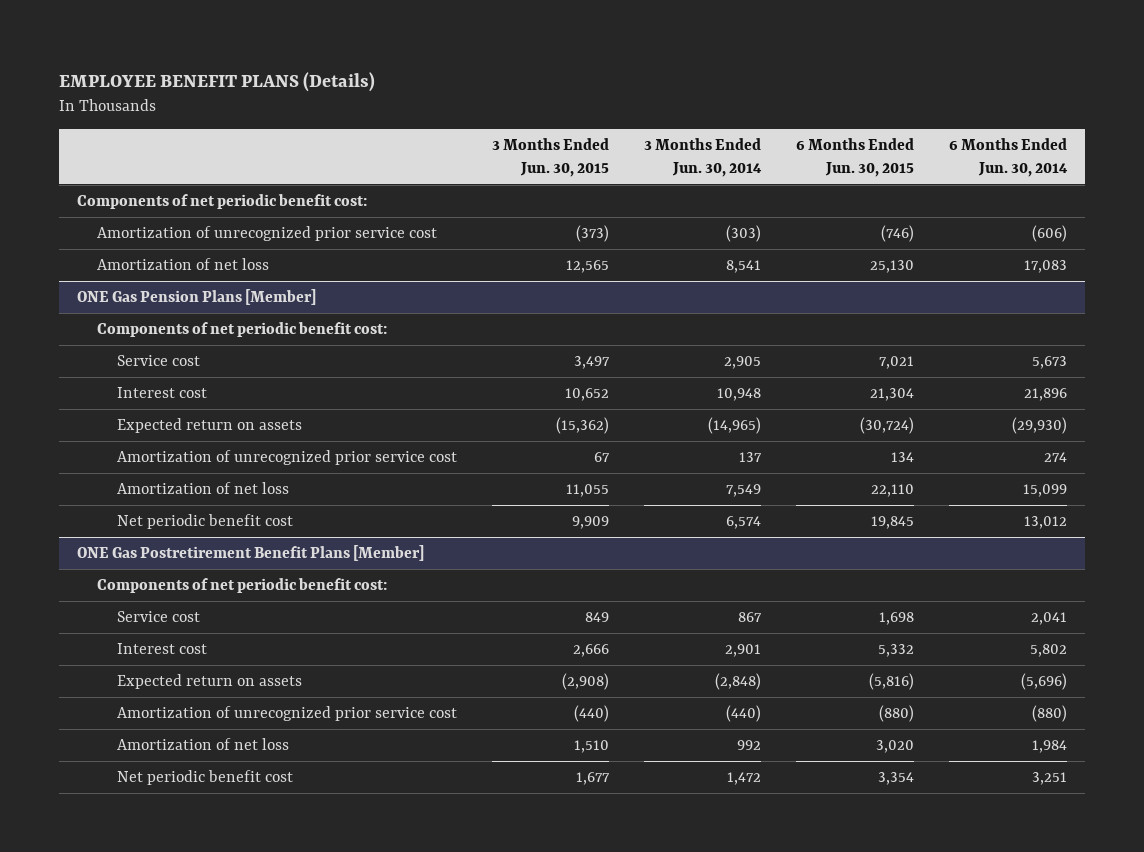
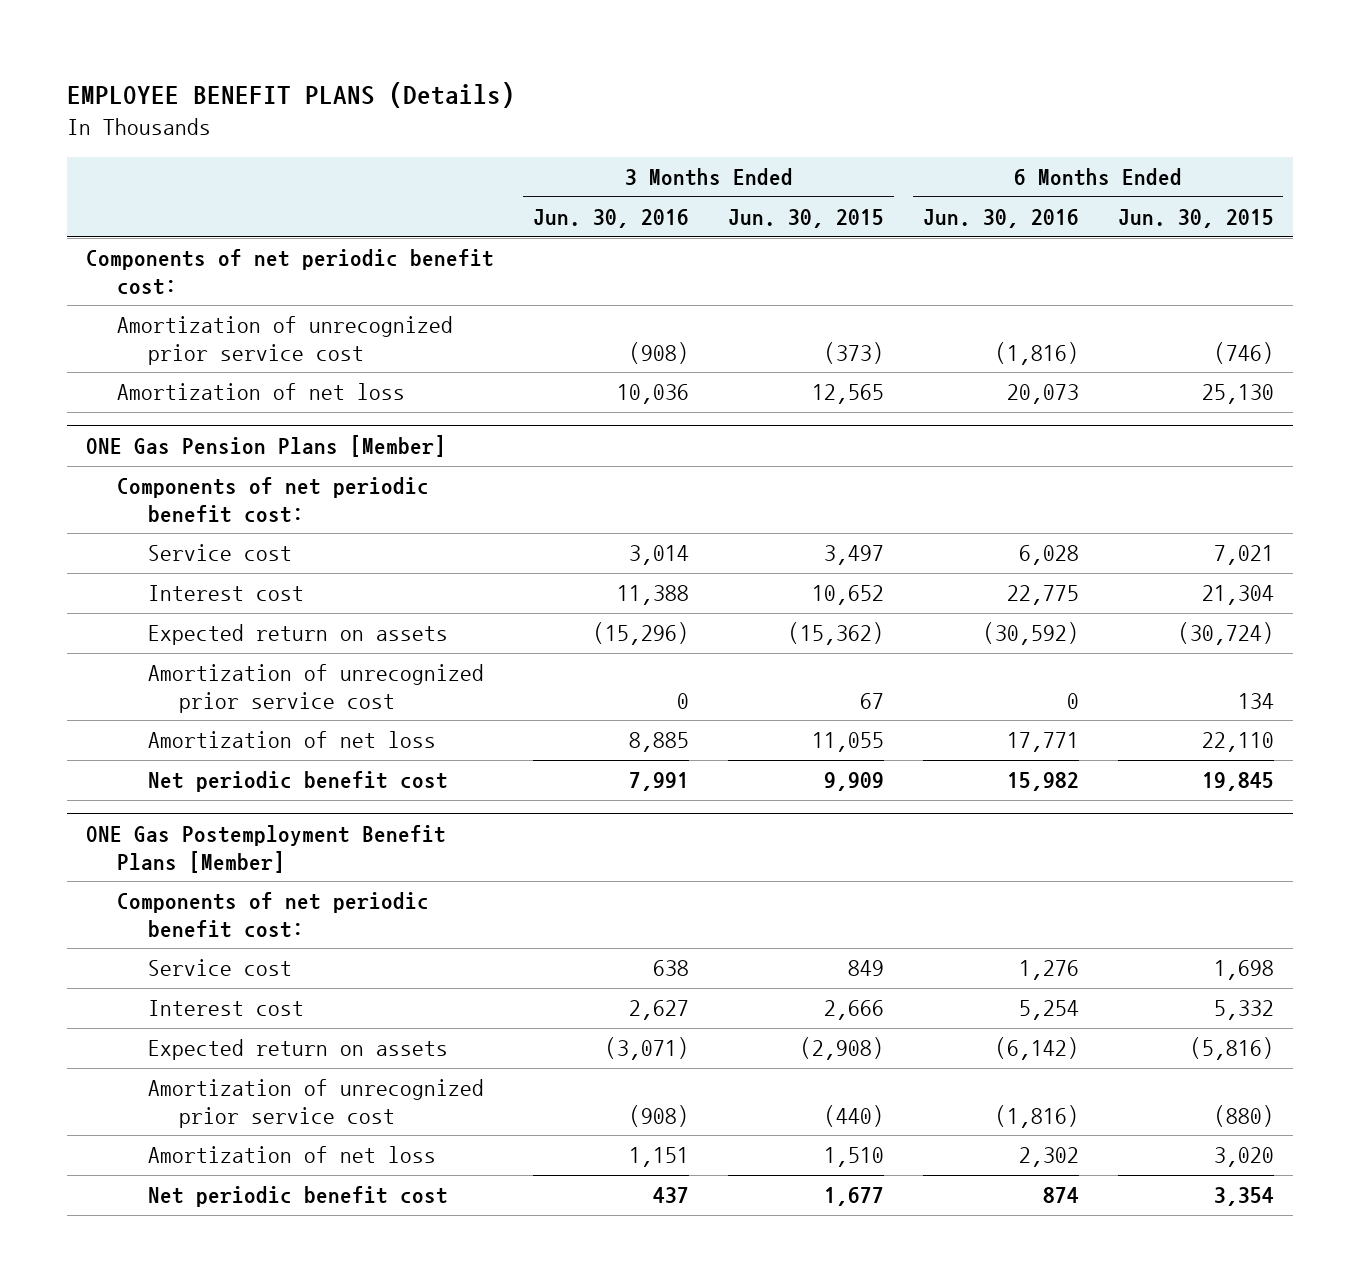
[644,138,763,177] 3 Months Ended Jun. 30, 2014 -> none
[949,138,1069,177] 6 Months Ended Jun. 30, 2014 -> none
none -> [533,209,690,229] Jun. 30, 2016
none -> [922,209,1079,229] Jun. 30, 2016
[76,545,424,562] ONE Gas Postretirement Benefit Plans [Member] -> [86,825,447,873] ONE Gas Postemployment Benefit Plans [Member]

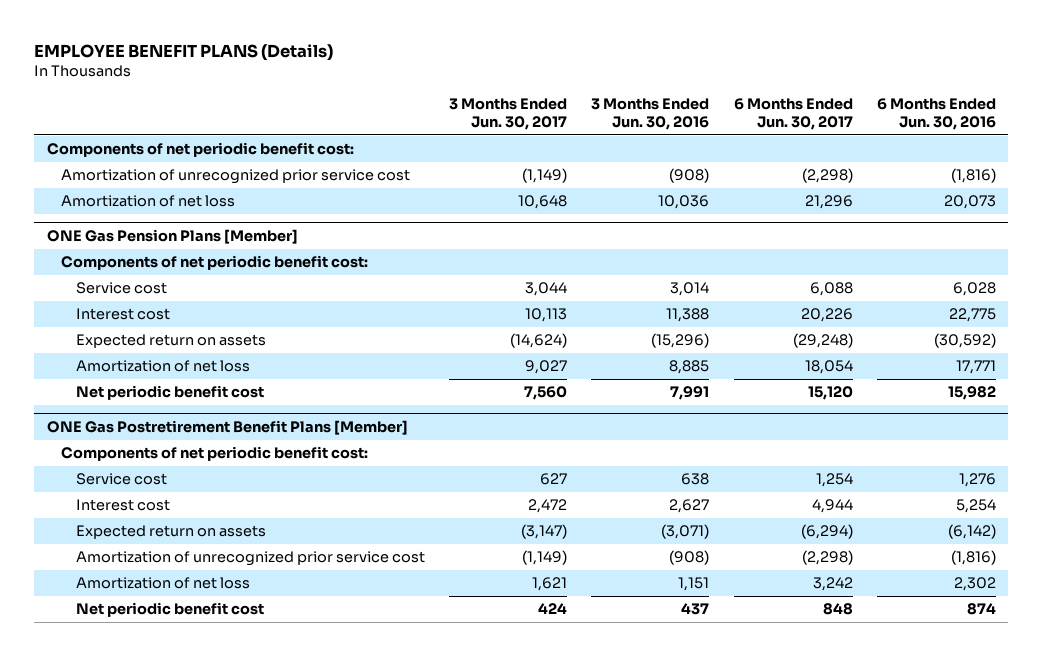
[727,209,884,229] Jun. 30, 2015 -> none
[1117,209,1274,229] Jun. 30, 2015 -> none
none -> [449,98,568,130] 3 Months Ended Jun. 30, 2017
none -> [733,98,853,130] 6 Months Ended Jun. 30, 2017
[148,664,485,713] Amortization of unrecognized prior service cost -> none
[86,825,447,873] ONE Gas Postemployment Benefit Plans [Member] -> [46,420,408,436] ONE Gas Postretirement Benefit Plans [Member]

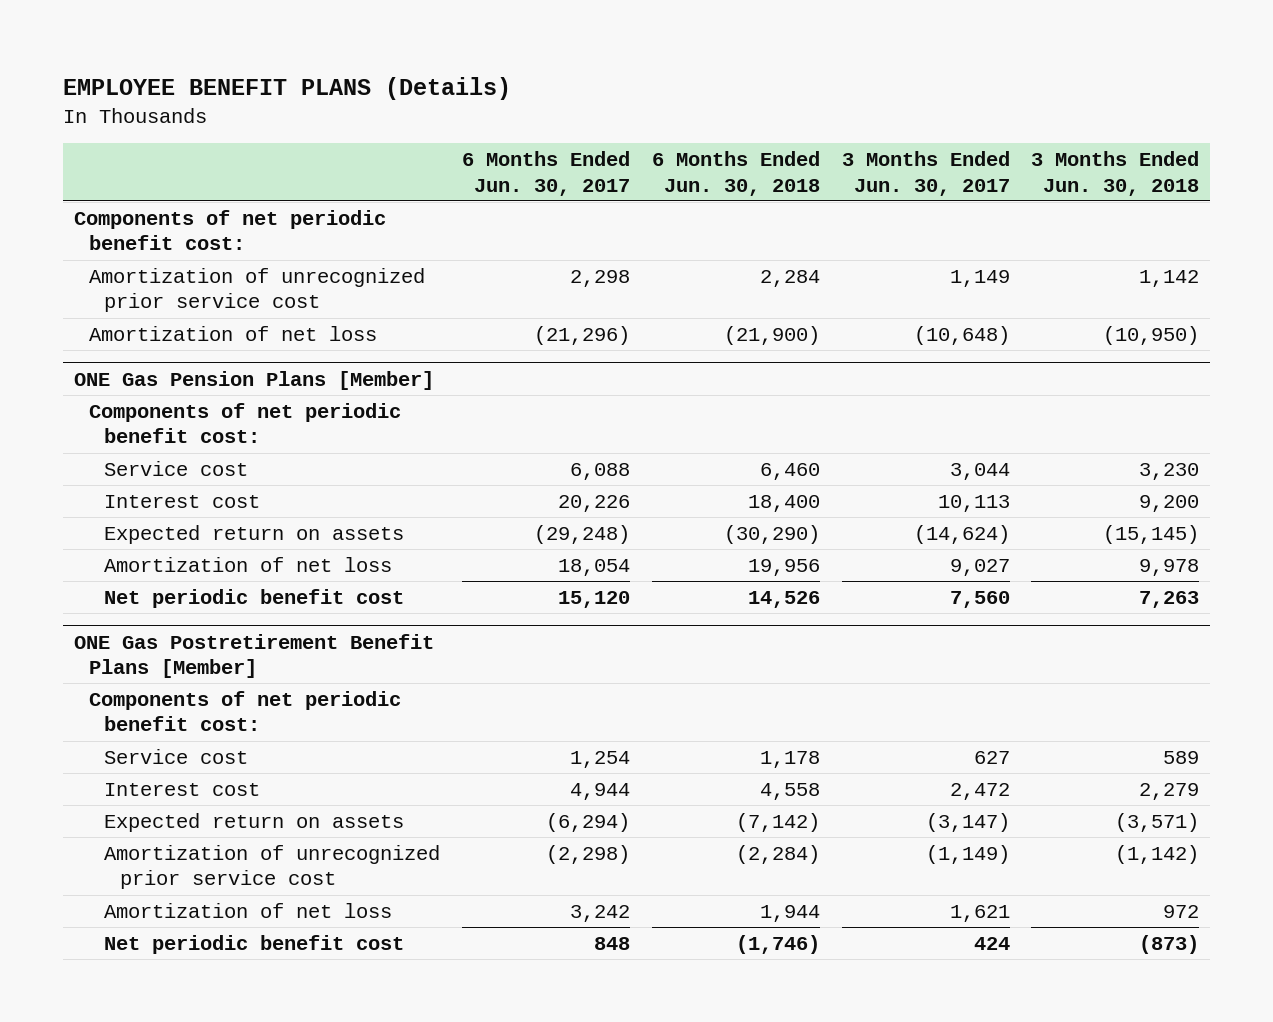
[591,98,710,130] 3 Months Ended Jun. 30, 2016 -> none
[876,98,996,130] 6 Months Ended Jun. 30, 2016 -> none
none -> [651,151,820,196] 6 Months Ended Jun. 30, 2018
none -> [1031,151,1200,196] 3 Months Ended Jun. 30, 2018
[522,168,568,184] (1,149) -> [949,269,1010,287] 1,149
[801,168,853,184] (2,298) -> [570,269,631,287] 2,298
[518,195,568,210] 10,648 -> [913,325,1010,345] (10,648)
[804,195,853,210] 21,296 -> [534,325,631,345] (21,296)

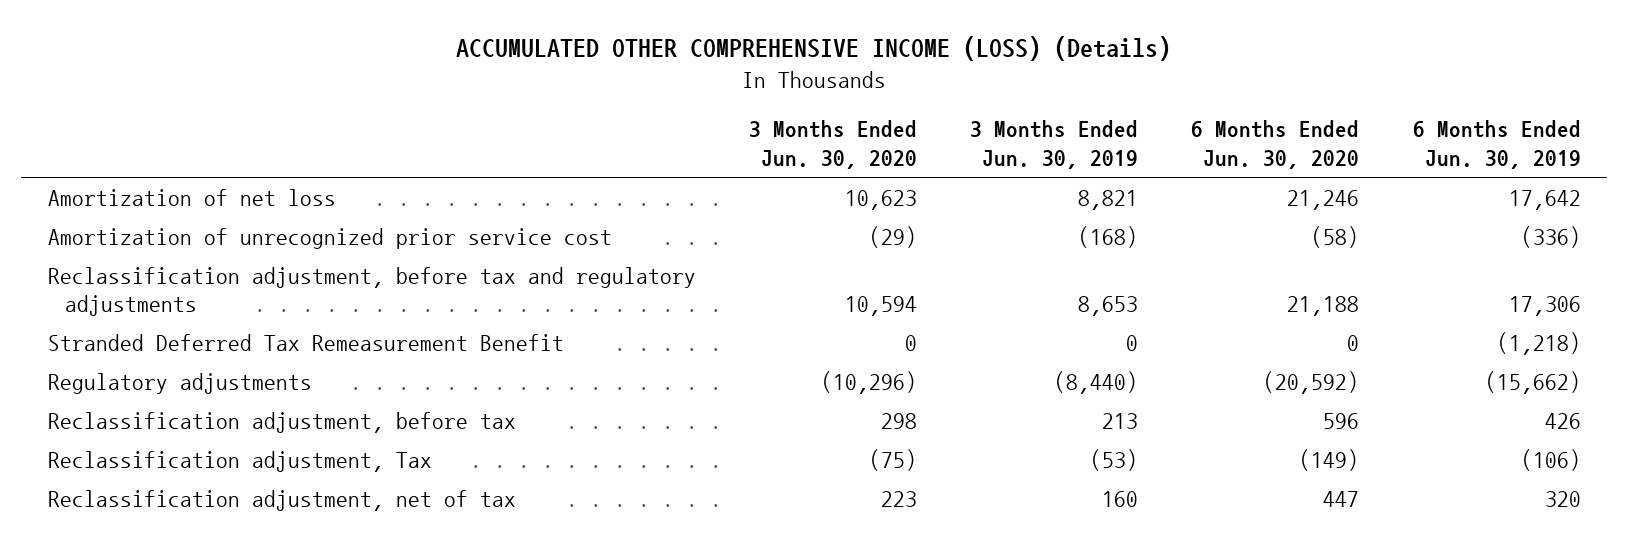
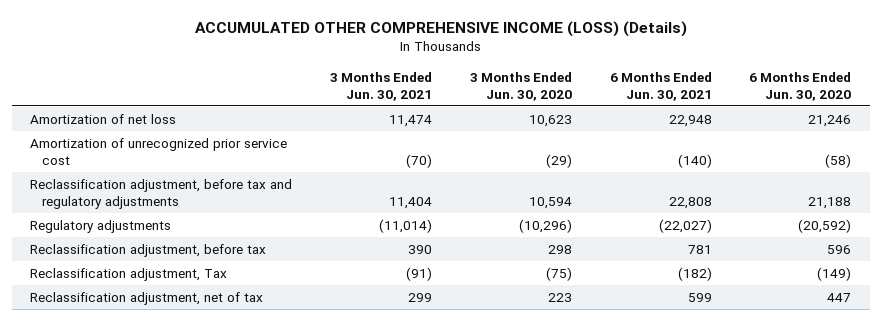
[970,120,1139,170] 3 Months Ended Jun. 30, 2019 -> none
[1412,120,1581,170] 6 Months Ended Jun. 30, 2019 -> none
none -> [330,71,433,101] 3 Months Ended Jun. 30, 2021
none -> [609,71,712,101] 6 Months Ended Jun. 30, 2021
[47,333,564,351] Stranded Deferred Tax Remeasurement Benefit -> none

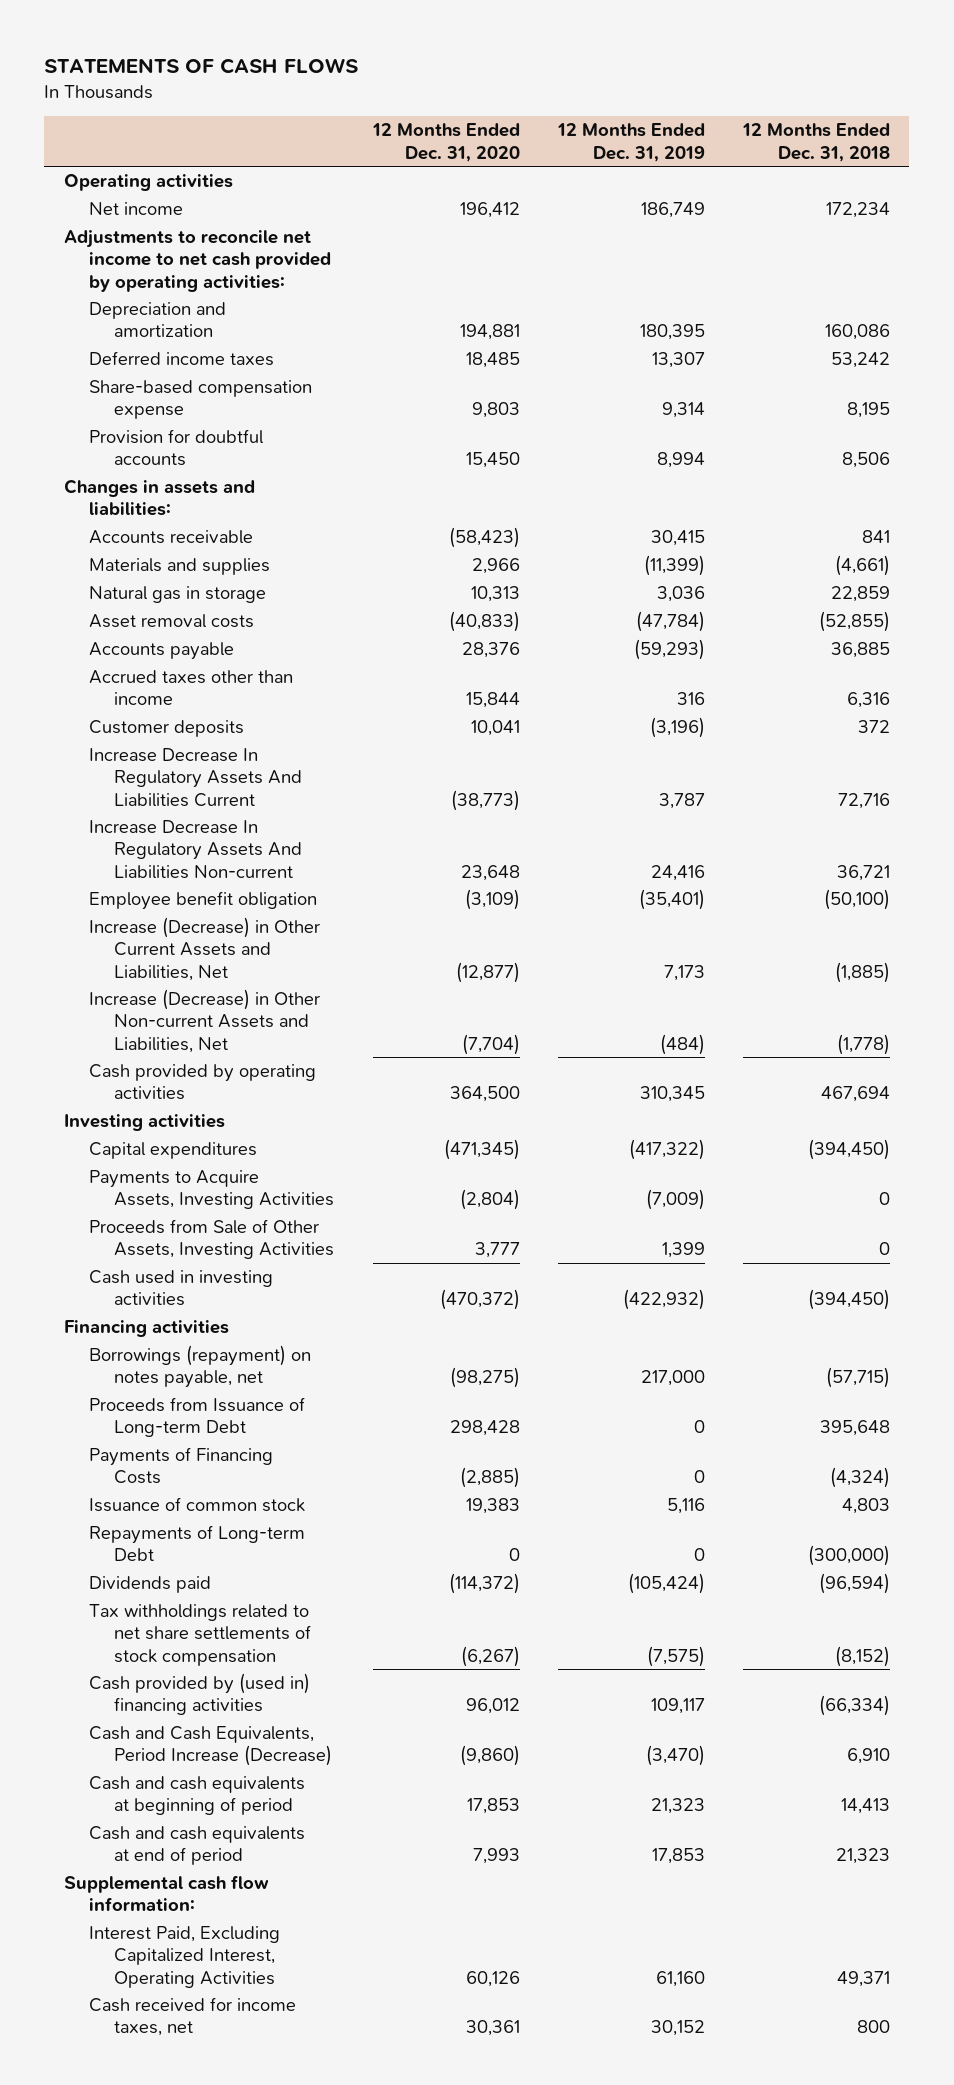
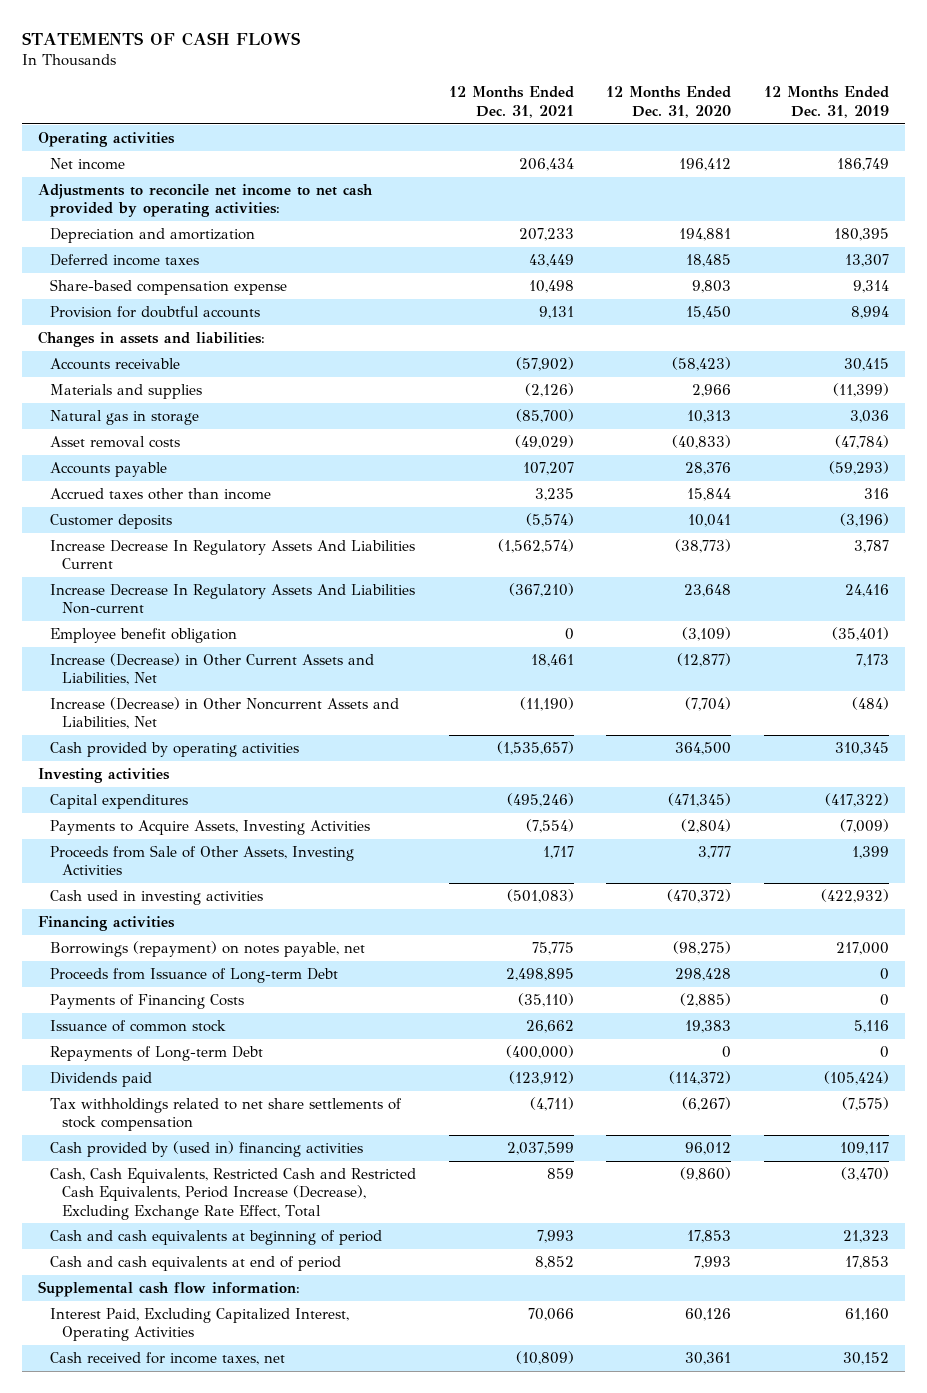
[742,123,891,162] 12 Months Ended Dec. 31, 2018 -> none
none -> [448,86,574,118] 12 Months Ended Dec. 31, 2021
[89,989,321,1053] Increase (Decrease) in Other Non-current Assets and Liabilities, Net -> [49,697,399,730] Increase (Decrease) in Other Noncurrent Assets and Liabilities, Net
[89,1726,333,1767] Cash and Cash Equivalents, Period Increase (Decrease) -> [49,1168,416,1220] Cash, Cash Equivalents, Restricted Cash and Restricted Cash Equivalents, Period Increase (Decrease), Excluding Exchange Rate Effect, Total

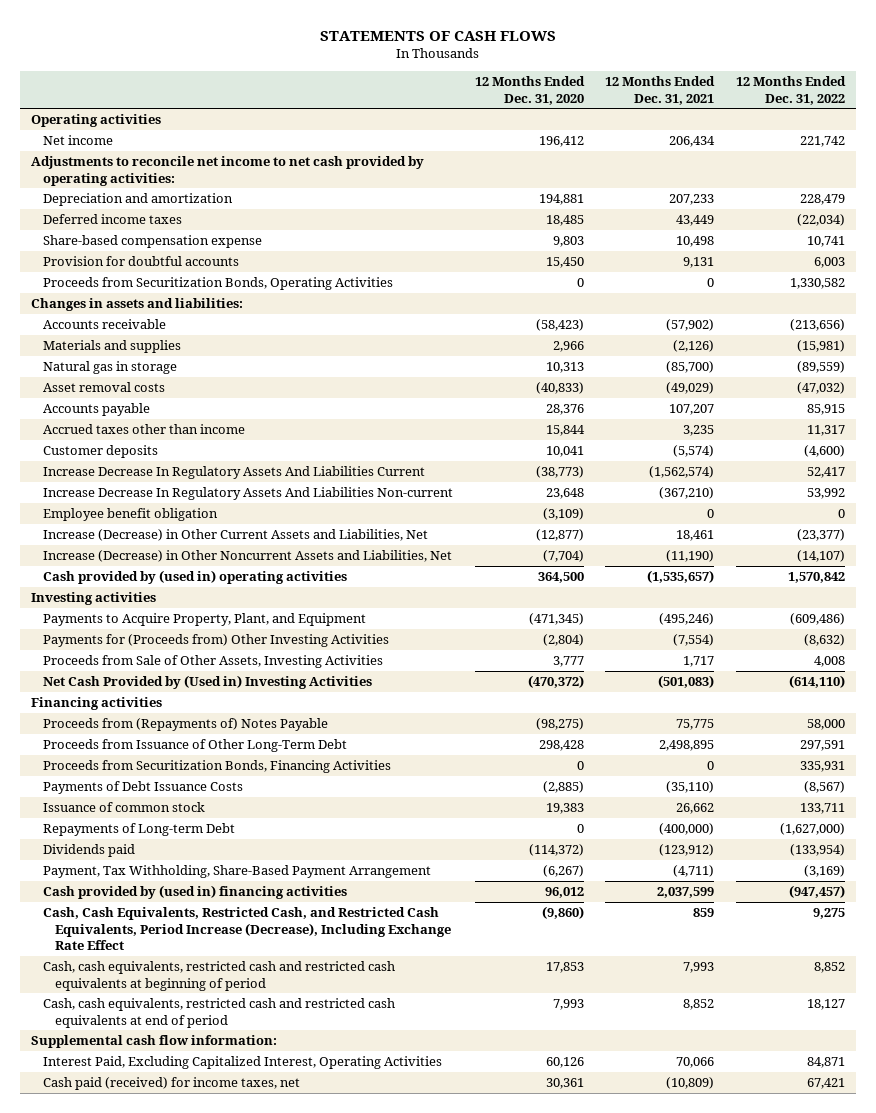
[764,86,890,118] 12 Months Ended Dec. 31, 2019 -> none
none -> [736,76,847,105] 12 Months Ended Dec. 31, 2022
none -> [42,277,393,291] Proceeds from Securitization Bonds, Operating Activities
[49,742,299,758] Cash provided by operating activities -> [42,570,347,585] Cash provided by (used in) operating activities
[49,794,188,810] Capital expenditures -> [42,613,366,627] Payments to Acquire Property, Plant, and Equipment
[49,820,370,836] Payments to Acquire Assets, Investing Activities -> [42,634,389,648] Payments for (Proceeds from) Other Investing Activities
[49,890,263,906] Cash used in investing activities -> [42,675,372,690] Net Cash Provided by (Used in) Investing Activities
[49,941,365,958] Borrowings (repayment) on notes payable, net -> [42,718,328,732] Proceeds from (Repayments of) Notes Payable
[49,968,338,984] Proceeds from Issuance of Long-term Debt -> [42,739,347,753] Proceeds from Issuance of Other Long-Term Debt
none -> [42,760,391,774] Proceeds from Securitization Bonds, Financing Activities
[49,994,244,1010] Payments of Financing Costs -> [42,781,243,795] Payments of Debt Issuance Costs
[49,1098,402,1132] Tax withholdings related to net share settlements of stock compensation -> [42,865,431,879] Payment, Tax Withholding, Share-Based Payment Arrangement
[49,1168,416,1220] Cash, Cash Equivalents, Restricted Cash and Restricted Cash Equivalents, Period Increase (Decrease), Excluding Exchange Rate Effect, Total -> [42,907,451,951] Cash, Cash Equivalents, Restricted Cash, and Restricted Cash Equivalents, Period Increase (Decrease), Including Exchange Rate Effect
[49,1230,382,1246] Cash and cash equivalents at beginning of period -> [42,961,395,991] Cash, cash equivalents, restricted cash and restricted cash equivalents at beginning of period
[49,1256,341,1272] Cash and cash equivalents at end of period -> [42,998,395,1028] Cash, cash equivalents, restricted cash and restricted cash equivalents at end of period
[49,1352,285,1366] Cash received for income taxes, net -> [42,1077,300,1091] Cash paid (received) for income taxes, net

